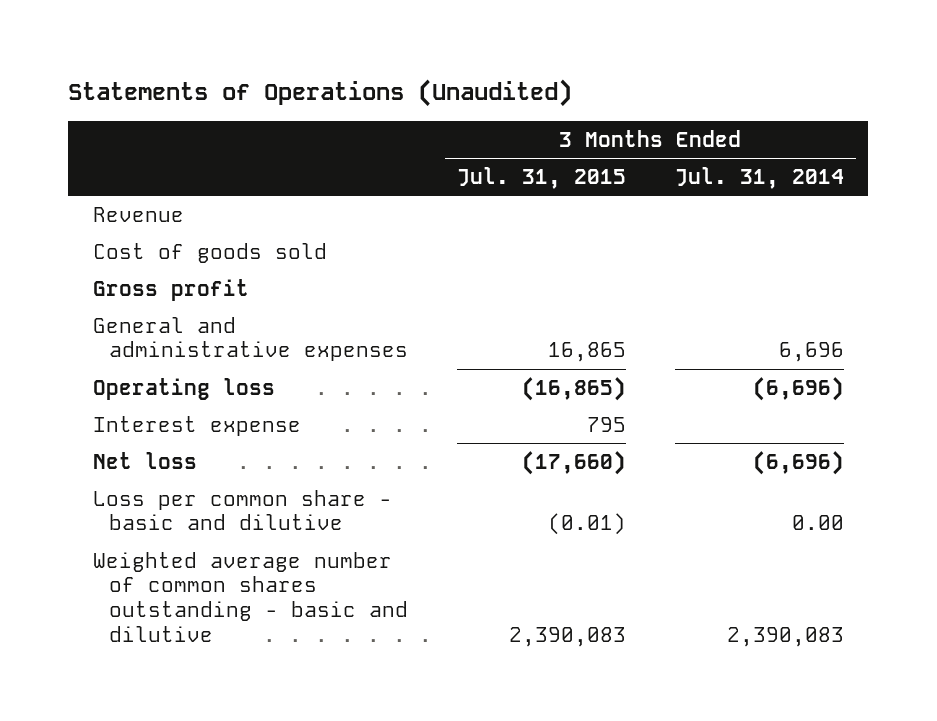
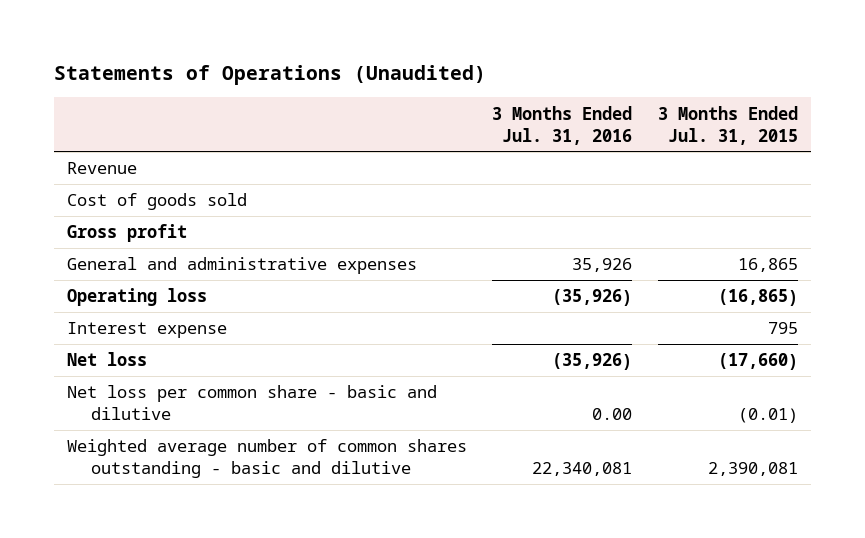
[674,167,844,190] Jul. 31, 2014 -> none
none -> [492,105,633,145] 3 Months Ended Jul. 31, 2016
[92,489,392,531] Loss per common share - basic and dilutive -> [66,385,437,421] Net loss per common share - basic and dilutive
[508,626,626,647] 2,390,083 -> [707,462,798,477] 2,390,081

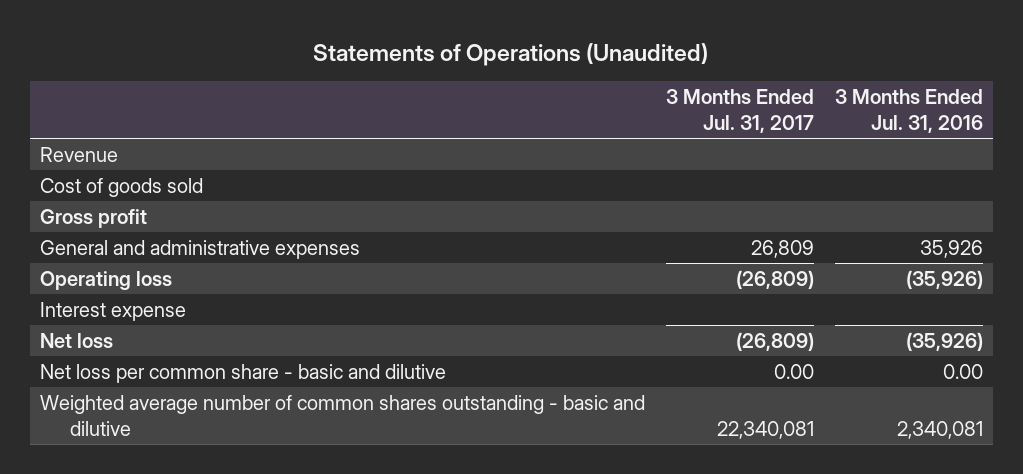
[657,105,798,145] 3 Months Ended Jul. 31, 2015 -> none
none -> [665,88,814,133] 3 Months Ended Jul. 31, 2017
[532,462,633,477] 22,340,081 -> [896,420,983,439] 2,340,081

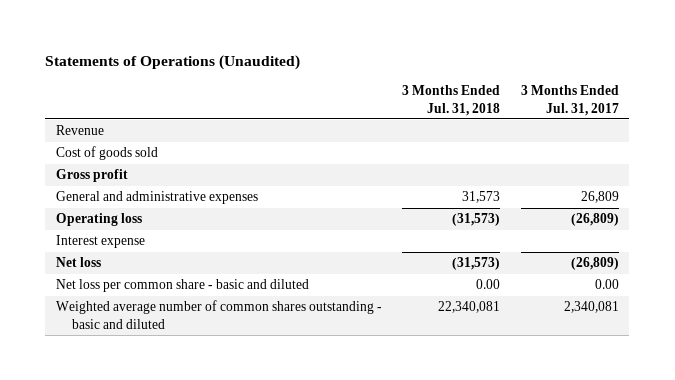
[834,88,983,133] 3 Months Ended Jul. 31, 2016 -> none
none -> [402,85,501,116] 3 Months Ended Jul. 31, 2018
[40,363,447,383] Net loss per common share - basic and dilutive -> [55,279,309,293] Net loss per common share - basic and diluted
[40,394,646,436] Weighted average number of common shares outstanding - basic and dilutive -> [55,300,382,329] Weighted average number of common shares outstanding - basic and diluted
[716,420,814,439] 22,340,081 -> [564,301,620,314] 2,340,081

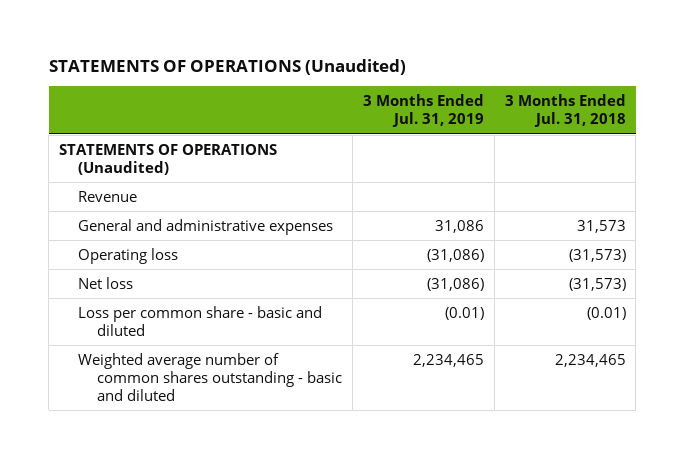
[45,55,301,71] Statements of Operations (Unaudited) -> [48,58,406,75] STATEMENTS OF OPERATIONS (Unaudited)
[521,85,620,116] 3 Months Ended Jul. 31, 2017 -> none
none -> [362,94,484,128] 3 Months Ended Jul. 31, 2019
none -> [59,143,278,175] STATEMENTS OF OPERATIONS (Unaudited)
[55,146,158,161] Cost of goods sold -> none
[55,169,128,183] Gross profit -> none
[55,235,145,249] Interest expense -> none
[55,279,309,293] Net loss per common share - basic and diluted -> [78,305,323,336] Loss per common share - basic and diluted
[476,279,501,290] 0.00 -> [586,306,626,320] (0.01)
[438,301,501,314] 22,340,081 -> [554,353,626,367] 2,234,465

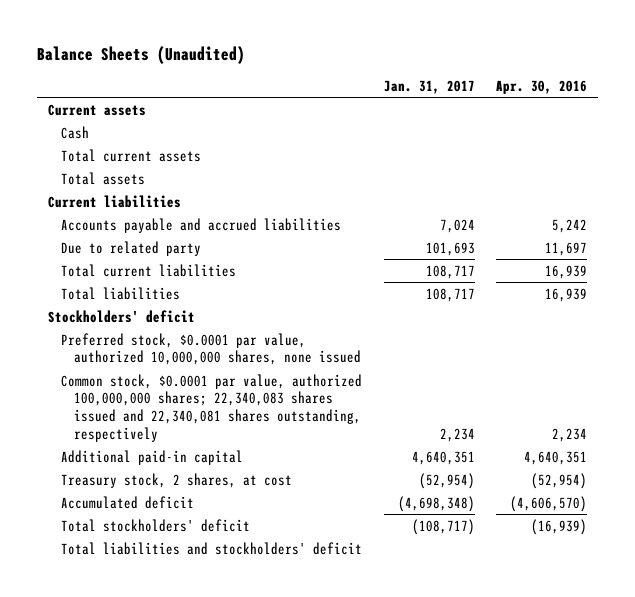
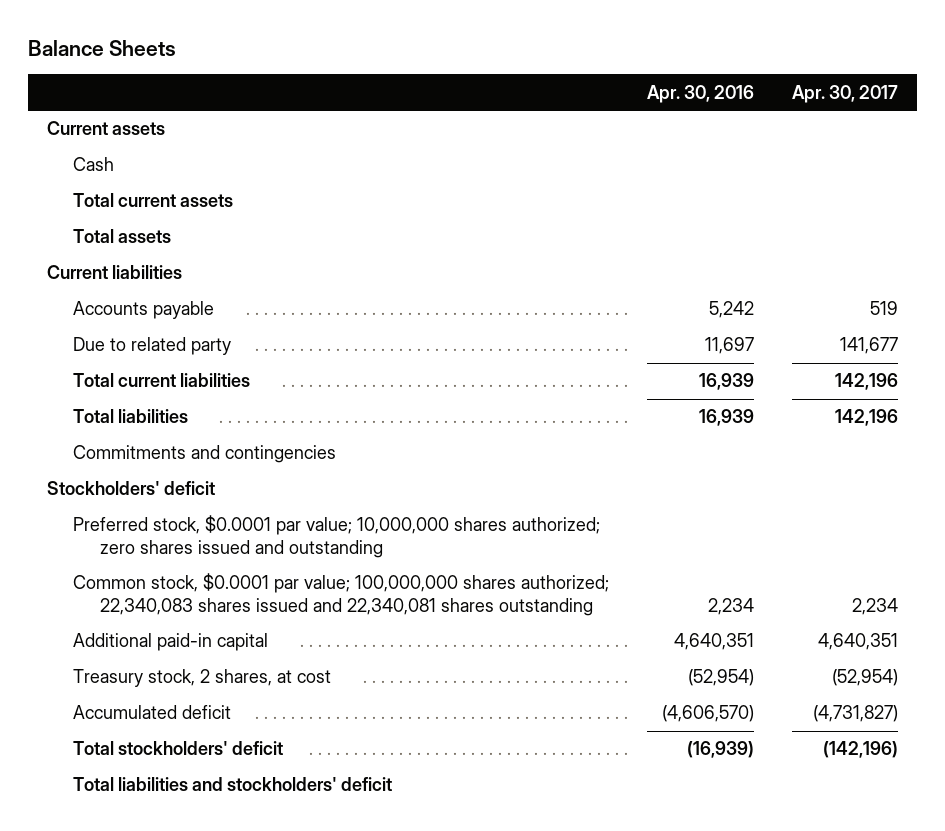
[36,45,245,64] Balance Sheets (Unaudited) -> [28,40,177,57] Balance Sheets
[383,79,475,94] Jan. 31, 2017 -> none
none -> [792,84,899,103] Apr. 30, 2017
[60,217,341,233] Accounts payable and accrued liabilities -> [73,301,215,320] Accounts payable
none -> [73,445,337,464] Commitments and contingencies
[60,332,362,366] Preferred stock, $0.0001 par value, authorized 10,000,000 shares, none issued -> [73,515,601,559] Preferred stock, $0.0001 par value; 10,000,000 shares authorized; zero shares issued and outstanding
[60,373,362,442] Common stock, $0.0001 par value, authorized 100,000,000 shares; 22,340,083 shares issued and 22,340,081 shares outstanding, respectively -> [73,573,610,617] Common stock, $0.0001 par value; 100,000,000 shares authorized; 22,340,083 shares issued and 22,340,081 shares outstanding

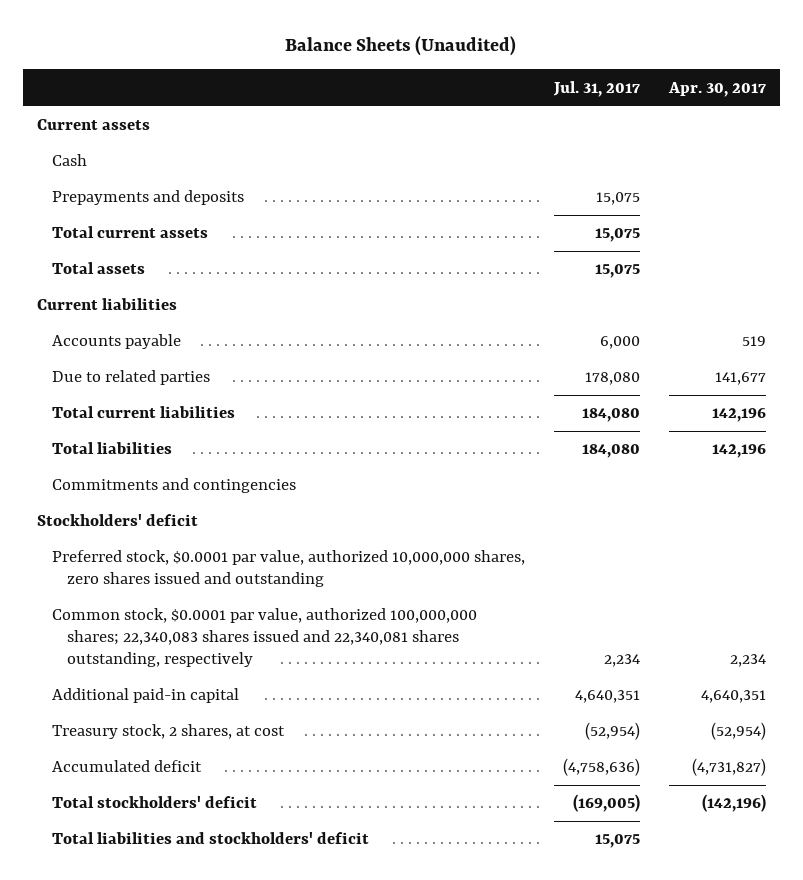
[28,40,177,57] Balance Sheets -> [285,36,517,57] Balance Sheets (Unaudited)
[647,84,755,103] Apr. 30, 2016 -> none
none -> [553,80,641,97] Jul. 31, 2017
none -> [52,190,245,206] Prepayments and deposits
[73,337,232,356] Due to related party -> [52,370,211,386] Due to related parties
[73,515,601,559] Preferred stock, $0.0001 par value; 10,000,000 shares authorized; zero shares issued and outstanding -> [52,550,526,588] Preferred stock, $0.0001 par value, authorized 10,000,000 shares, zero shares issued and outstanding
[73,573,610,617] Common stock, $0.0001 par value; 100,000,000 shares authorized; 22,340,083 shares issued and 22,340,081 shares outstanding -> [52,608,478,667] Common stock, $0.0001 par value, authorized 100,000,000 shares; 22,340,083 shares issued and 22,340,081 shares outstanding, respectively

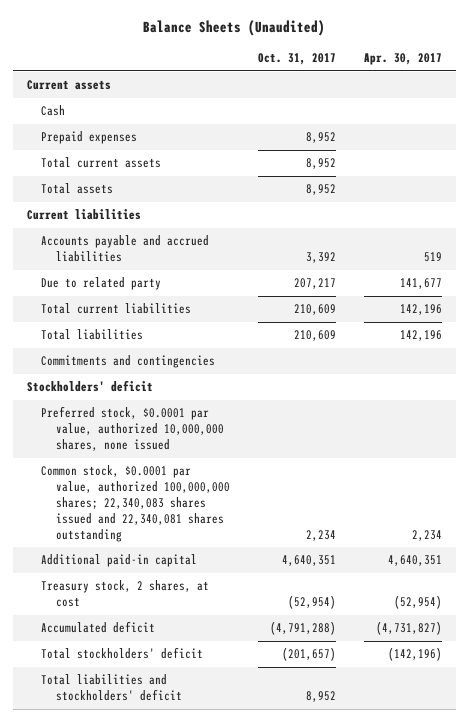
[553,80,641,97] Jul. 31, 2017 -> none
none -> [257,52,336,65] Oct. 31, 2017
[52,190,245,206] Prepayments and deposits -> [41,131,138,145] Prepaid expenses
[52,334,182,350] Accounts payable -> [41,235,210,263] Accounts payable and accrued liabilities
[52,370,211,386] Due to related parties -> [41,277,162,291] Due to related party
[52,550,526,588] Preferred stock, $0.0001 par value, authorized 10,000,000 shares, zero shares issued and outstanding -> [41,406,224,452] Preferred stock, $0.0001 par value, authorized 10,000,000 shares, none issued
[52,608,478,667] Common stock, $0.0001 par value, authorized 100,000,000 shares; 22,340,083 shares issued and 22,340,081 shares outstanding, respectively -> [41,465,230,542] Common stock, $0.0001 par value, authorized 100,000,000 shares; 22,340,083 shares issued and 22,340,081 shares outstanding

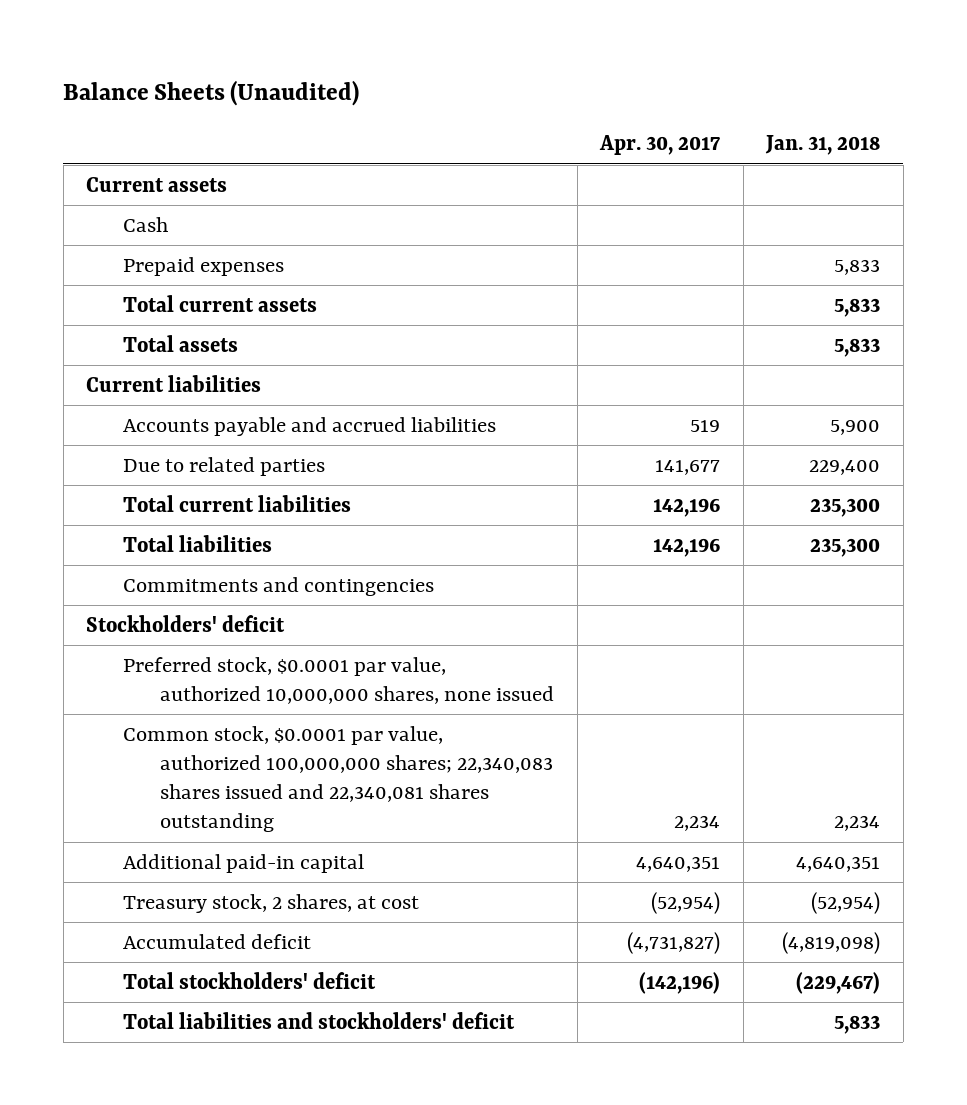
[257,52,336,65] Oct. 31, 2017 -> none
none -> [765,135,881,156] Jan. 31, 2018
[41,277,162,291] Due to related party -> [123,456,326,476] Due to related parties

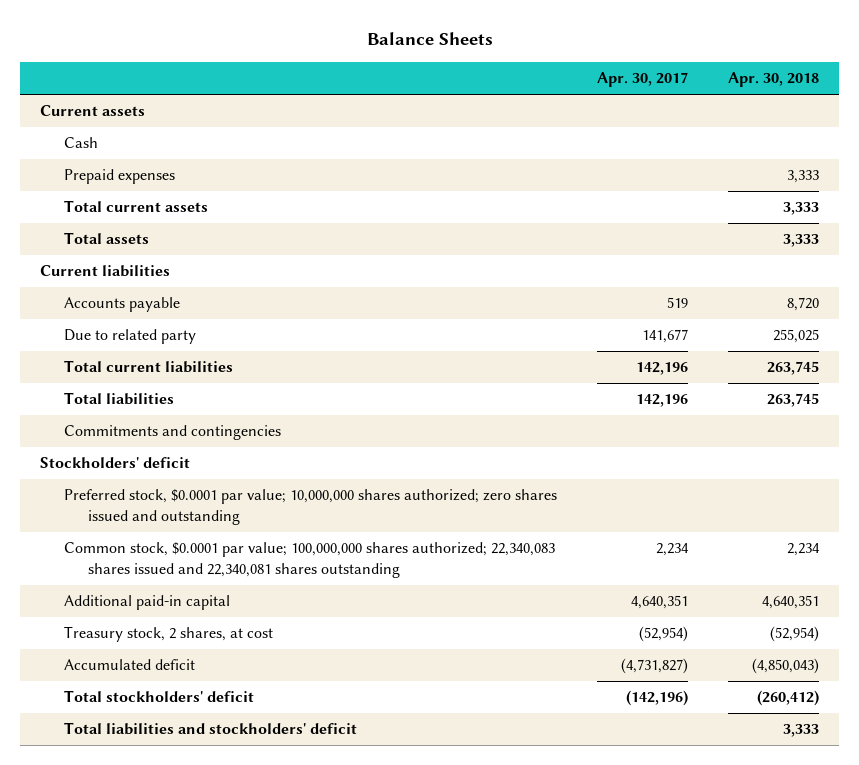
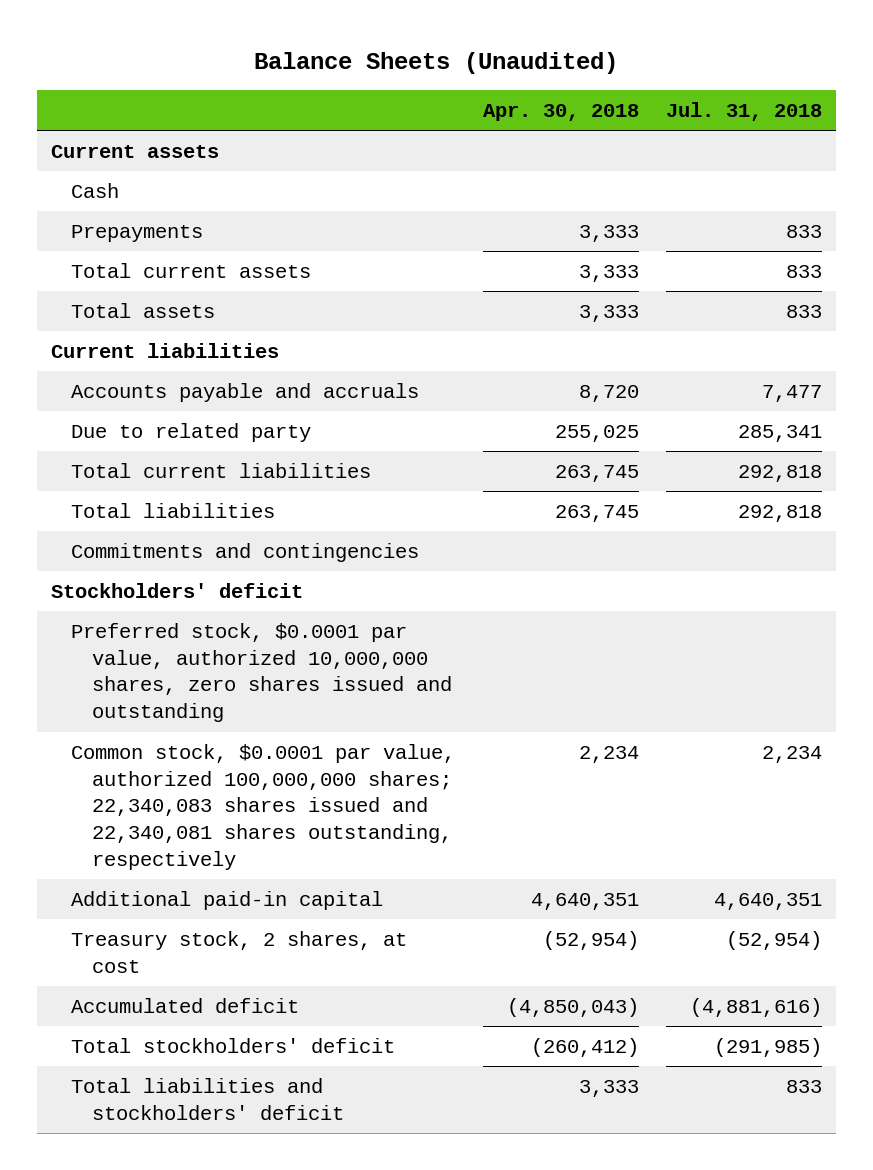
[366,32,493,46] Balance Sheets -> [254,52,619,75] Balance Sheets (Unaudited)
[597,72,689,88] Apr. 30, 2017 -> none
none -> [666,101,823,121] Jul. 31, 2018
[64,169,176,185] Prepaid expenses -> [71,225,204,243] Prepayments
[64,297,181,313] Accounts payable -> [71,383,420,403] Accounts payable and accruals
[64,489,558,526] Preferred stock, $0.0001 par value; 10,000,000 shares authorized; zero shares issued and outstanding -> [71,623,453,723] Preferred stock, $0.0001 par value, authorized 10,000,000 shares, zero shares issued and outstanding
[64,542,556,579] Common stock, $0.0001 par value; 100,000,000 shares authorized; 22,340,083 shares issued and 22,340,081 shares outstanding -> [71,744,456,870] Common stock, $0.0001 par value, authorized 100,000,000 shares; 22,340,083 shares issued and 22,340,081 shares outstanding, respectively

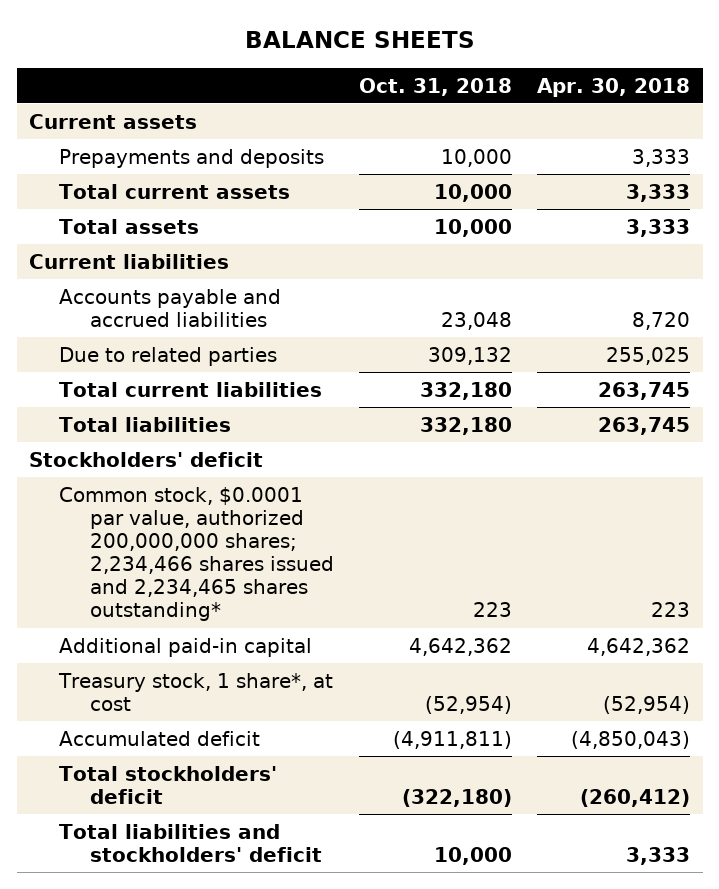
[254,52,619,75] Balance Sheets (Unaudited) -> [244,30,475,48] BALANCE SHEETS
[666,101,823,121] Jul. 31, 2018 -> none
none -> [358,77,512,96] Oct. 31, 2018
[71,183,120,199] Cash -> none
[71,225,204,243] Prepayments -> [59,148,325,168] Prepayments and deposits
[71,383,420,403] Accounts payable and accruals -> [59,288,282,327] Accounts payable and accrued liabilities
[71,423,312,443] Due to related party -> [59,346,278,366] Due to related parties
[71,543,420,563] Commitments and contingencies -> none
[71,623,453,723] Preferred stock, $0.0001 par value, authorized 10,000,000 shares, zero shares issued and outstanding -> none
[71,744,456,870] Common stock, $0.0001 par value, authorized 100,000,000 shares; 22,340,083 shares issued and 22,340,081 shares outstanding, respectively -> [59,486,334,622] Common stock, $0.0001 par value, authorized 200,000,000 shares; 2,234,466 shares issued and 2,234,465 shares outstanding*
[578,746,639,764] 2,234 -> [651,602,691,618] 223
[530,893,639,911] 4,640,351 -> [587,637,691,656] 4,642,362
[71,931,408,973] Treasury stock, 2 shares, at cost -> [58,672,334,711] Treasury stock, 1 share*, at cost

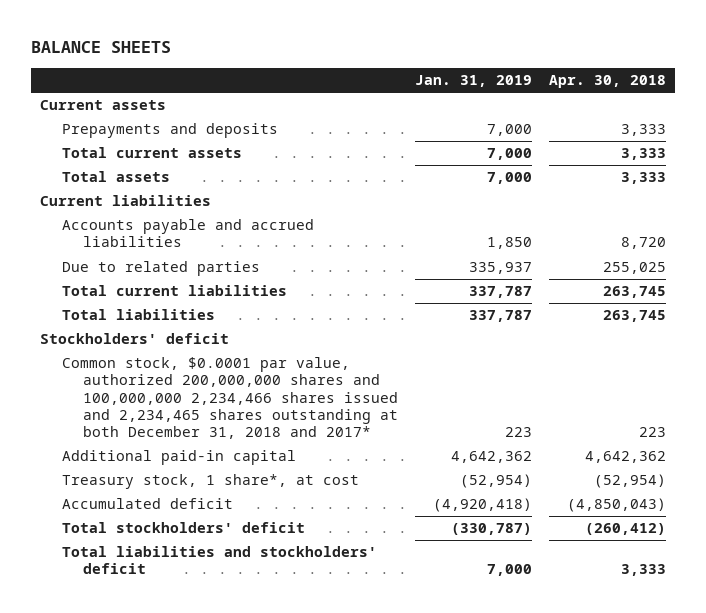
[358,77,512,96] Oct. 31, 2018 -> none
none -> [415,75,533,88] Jan. 31, 2019
[59,486,334,622] Common stock, $0.0001 par value, authorized 200,000,000 shares; 2,234,466 shares issued and 2,234,465 shares outstanding* -> [61,357,399,439] Common stock, $0.0001 par value, authorized 200,000,000 shares and 100,000,000 2,234,466 shares issued and 2,234,465 shares outstanding at both December 31, 2018 and 2017*

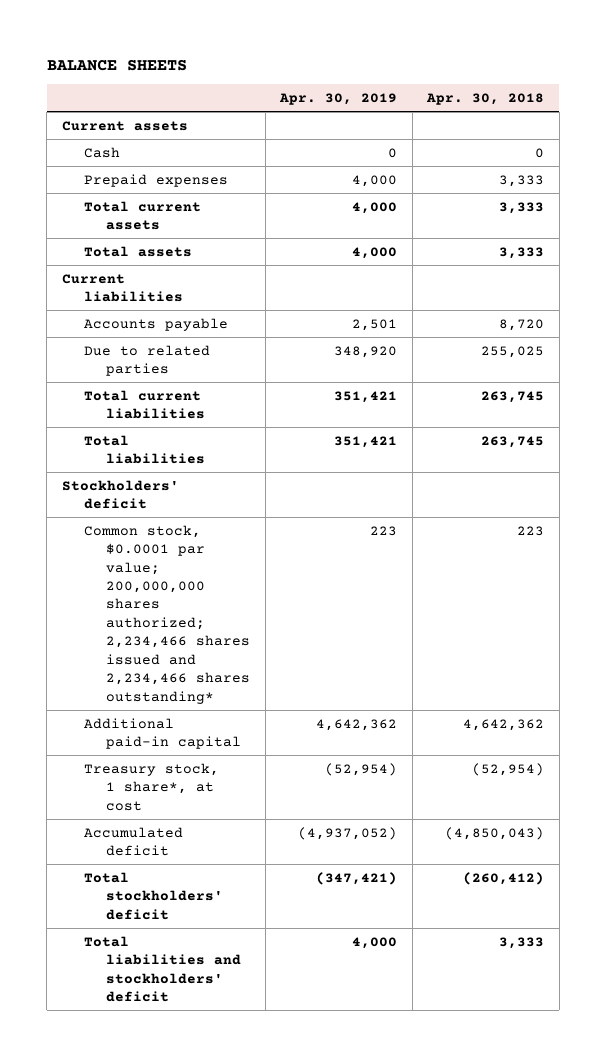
[415,75,533,88] Jan. 31, 2019 -> none
none -> [279,92,398,105] Apr. 30, 2019
none -> [83,146,120,158] Cash
[61,123,278,139] Prepayments and deposits -> [83,173,228,187] Prepaid expenses
[61,219,314,248] Accounts payable and accrued liabilities -> [83,317,228,331] Accounts payable
[61,357,399,439] Common stock, $0.0001 par value, authorized 200,000,000 shares and 100,000,000 2,234,466 shares issued and 2,234,465 shares outstanding at both December 31, 2018 and 2017* -> [83,524,251,704] Common stock, $0.0001 par value; 200,000,000 shares authorized; 2,234,466 shares issued and 2,234,466 shares outstanding*

